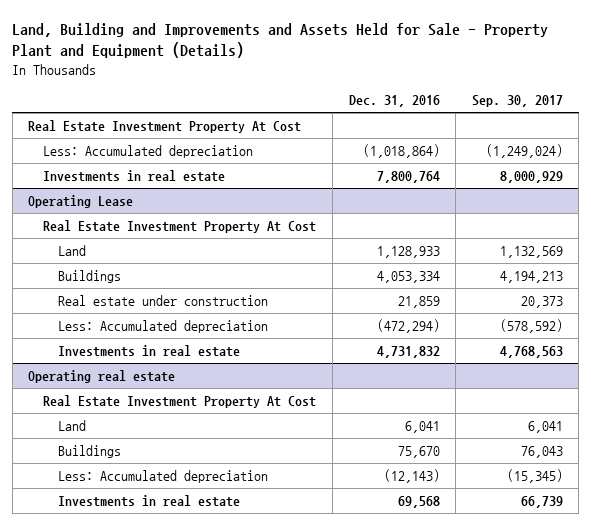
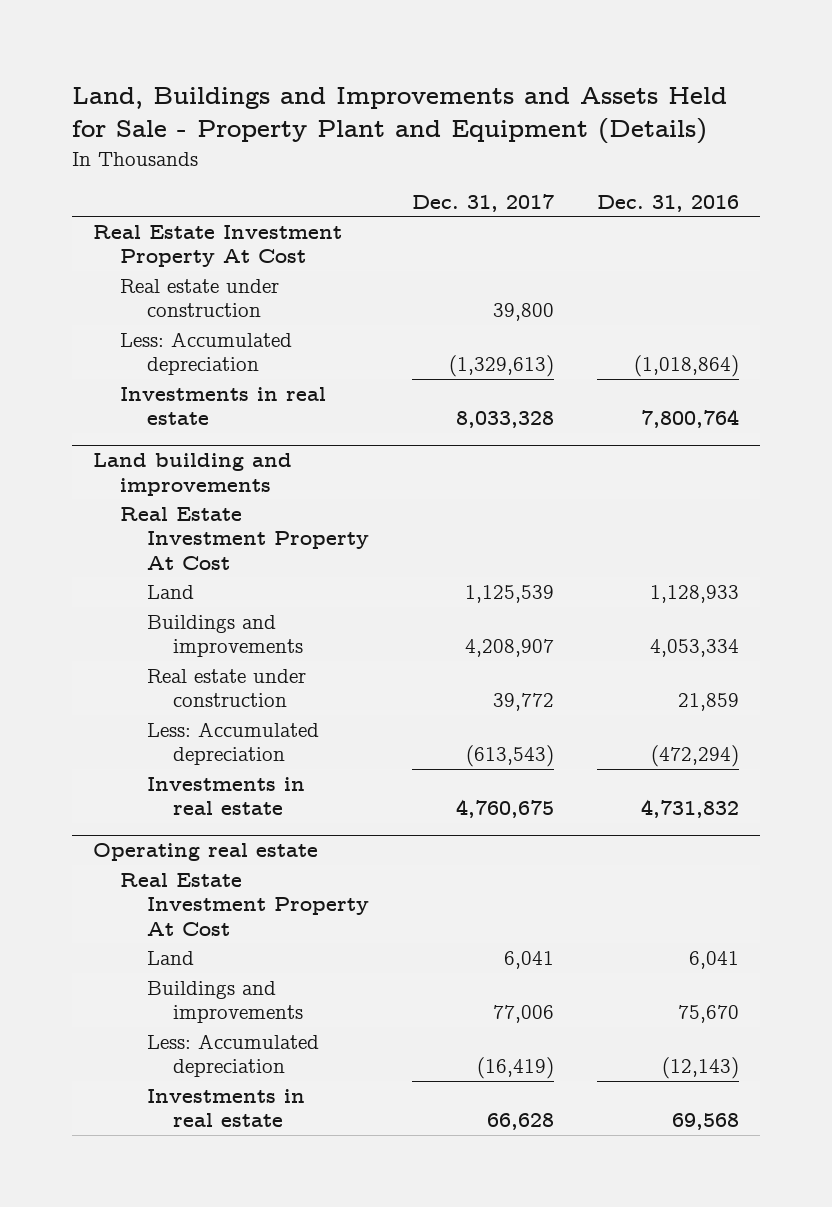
[12,22,549,59] Land, Building and Improvements and Assets Held for Sale - Property Plant and Equipment (Details) -> [71,87,727,145] Land, Buildings and Improvements and Assets Held for Sale - Property Plant and Equipment (Details)
[471,95,563,108] Sep. 30, 2017 -> none
none -> [411,193,554,212] Dec. 31, 2017
none -> [119,279,279,318] Real estate under construction
[28,194,134,208] Operating Lease -> [93,453,293,496] Land building and improvements
[58,269,122,283] Buildings -> [146,615,304,658] Buildings and improvements
[58,444,122,458] Buildings -> [146,981,304,1024] Buildings and improvements

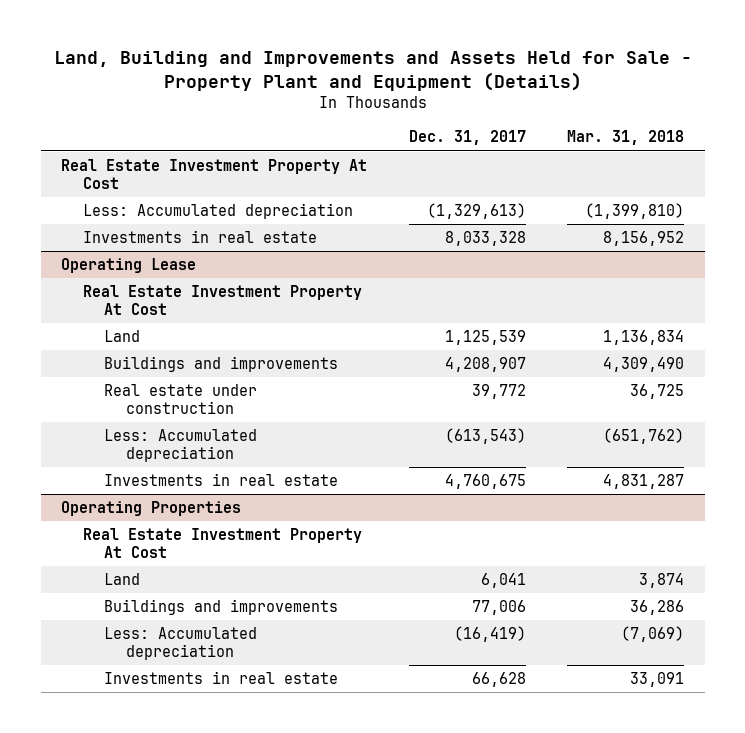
[71,87,727,145] Land, Buildings and Improvements and Assets Held for Sale - Property Plant and Equipment (Details) -> [53,51,692,91] Land, Building and Improvements and Assets Held for Sale - Property Plant and Equipment (Details)
[596,194,739,212] Dec. 31, 2016 -> none
none -> [567,130,685,146] Mar. 31, 2018
[119,279,279,318] Real estate under construction -> none
[93,453,293,496] Land building and improvements -> [61,258,197,274] Operating Lease
[93,843,319,862] Operating real estate -> [61,501,242,517] Operating Properties

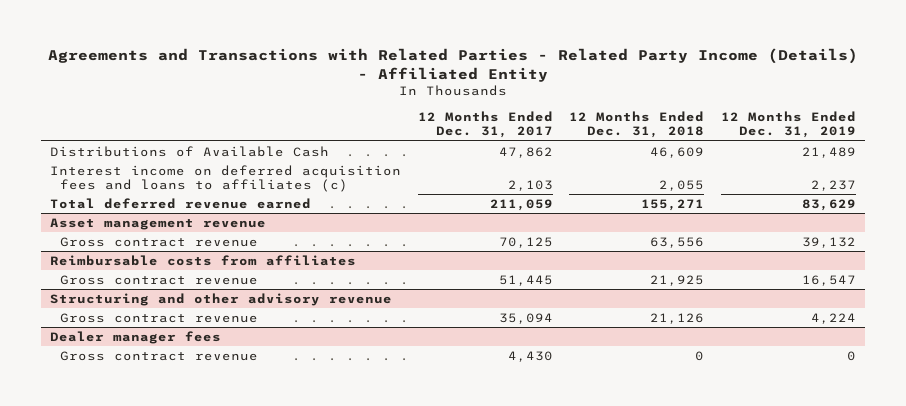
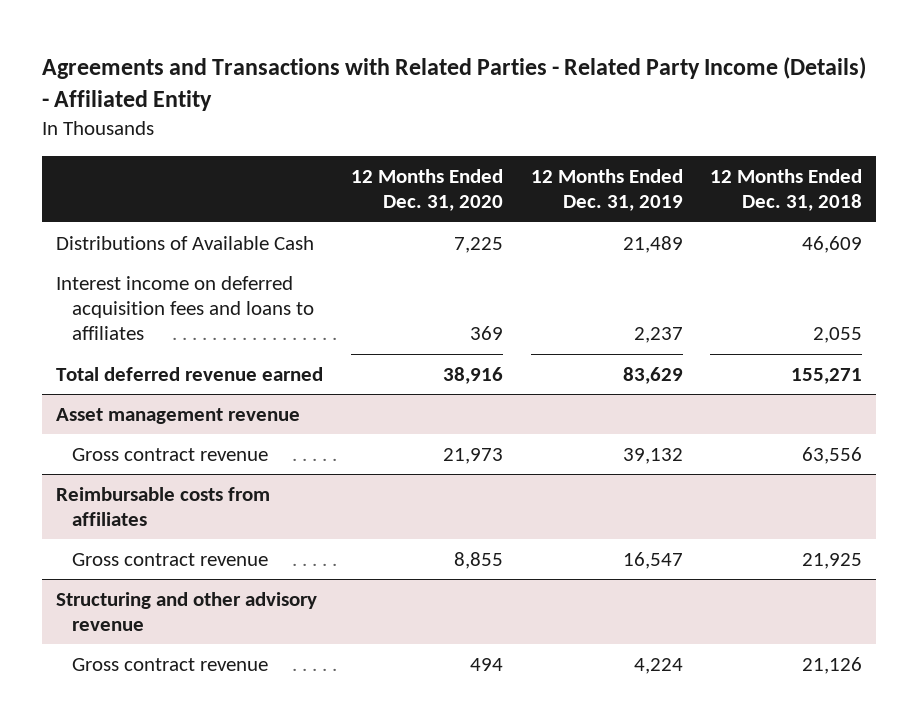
[417,110,553,139] 12 Months Ended Dec. 31, 2017 -> none
none -> [350,169,503,212] 12 Months Ended Dec. 31, 2020
[49,164,401,193] Interest income on deferred acquisition fees and loans to affiliates (c) -> [56,275,315,341] Interest income on deferred acquisition fees and loans to affiliates
[49,330,221,344] Dealer manager fees -> none
[60,350,259,361] Gross contract revenue -> none

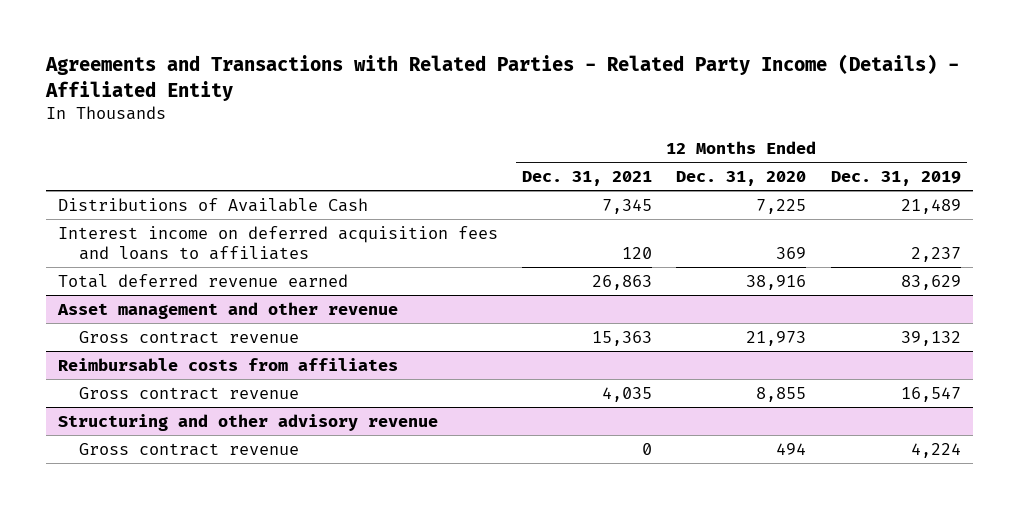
[710,169,863,212] 12 Months Ended Dec. 31, 2018 -> none
none -> [522,171,653,187] Dec. 31, 2021
[56,407,301,424] Asset management revenue -> [57,301,399,319] Asset management and other revenue

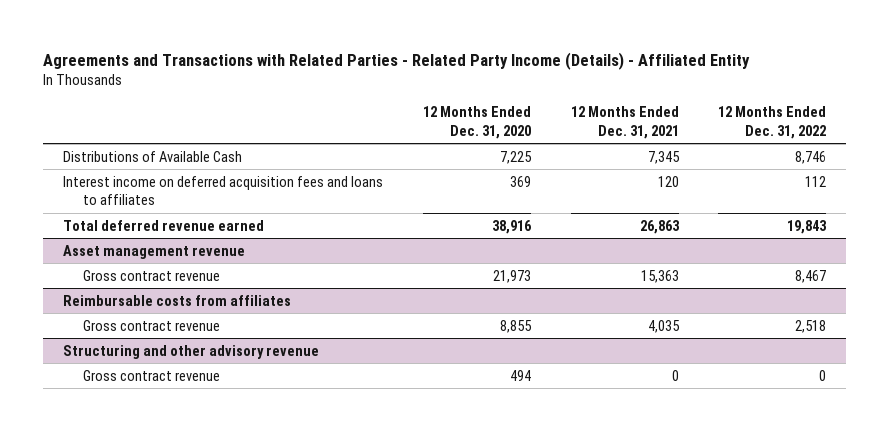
[830,171,961,187] Dec. 31, 2019 -> none
none -> [718,106,827,139] 12 Months Ended Dec. 31, 2022
[57,301,399,319] Asset management and other revenue -> [63,244,246,259] Asset management revenue

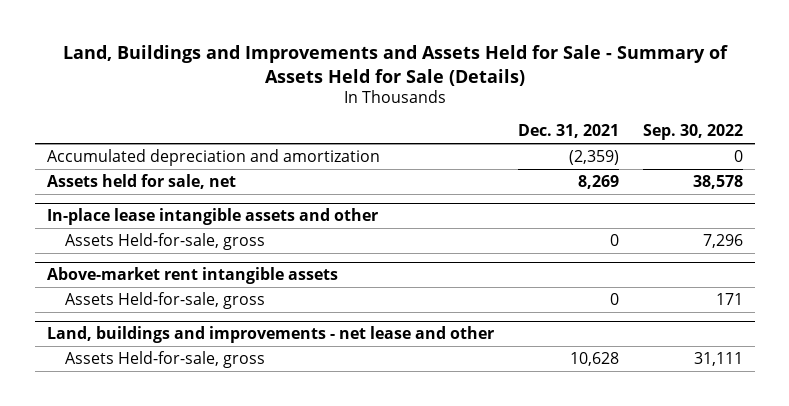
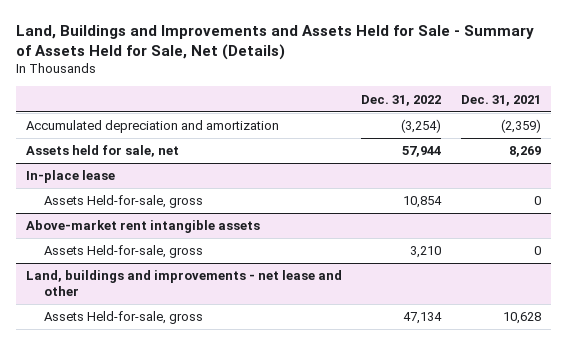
[62,44,728,86] Land, Buildings and Improvements and Assets Held for Sale - Summary of Assets Held for Sale (Details) -> [15,24,534,60] Land, Buildings and Improvements and Assets Held for Sale - Summary of Assets Held for Sale, Net (Details)
[642,124,743,141] Sep. 30, 2022 -> none
none -> [361,94,442,106] Dec. 31, 2022
[46,207,378,225] In-place lease intangible assets and other -> [25,170,115,184] In-place lease

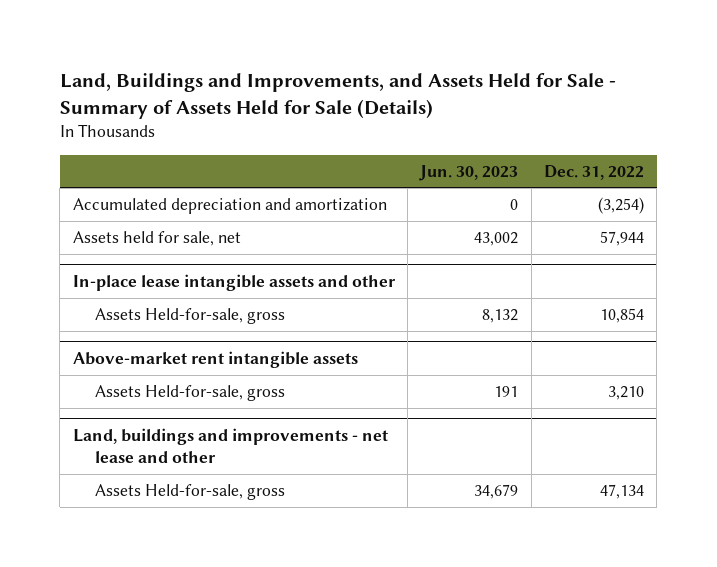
[15,24,534,60] Land, Buildings and Improvements and Assets Held for Sale - Summary of Assets Held for Sale, Net (Details) -> [59,72,616,119] Land, Buildings and Improvements, and Assets Held for Sale - Summary of Assets Held for Sale (Details)
[461,94,542,106] Dec. 31, 2021 -> none
none -> [419,164,519,181] Jun. 30, 2023
[25,170,115,184] In-place lease -> [72,273,396,291] In-place lease intangible assets and other

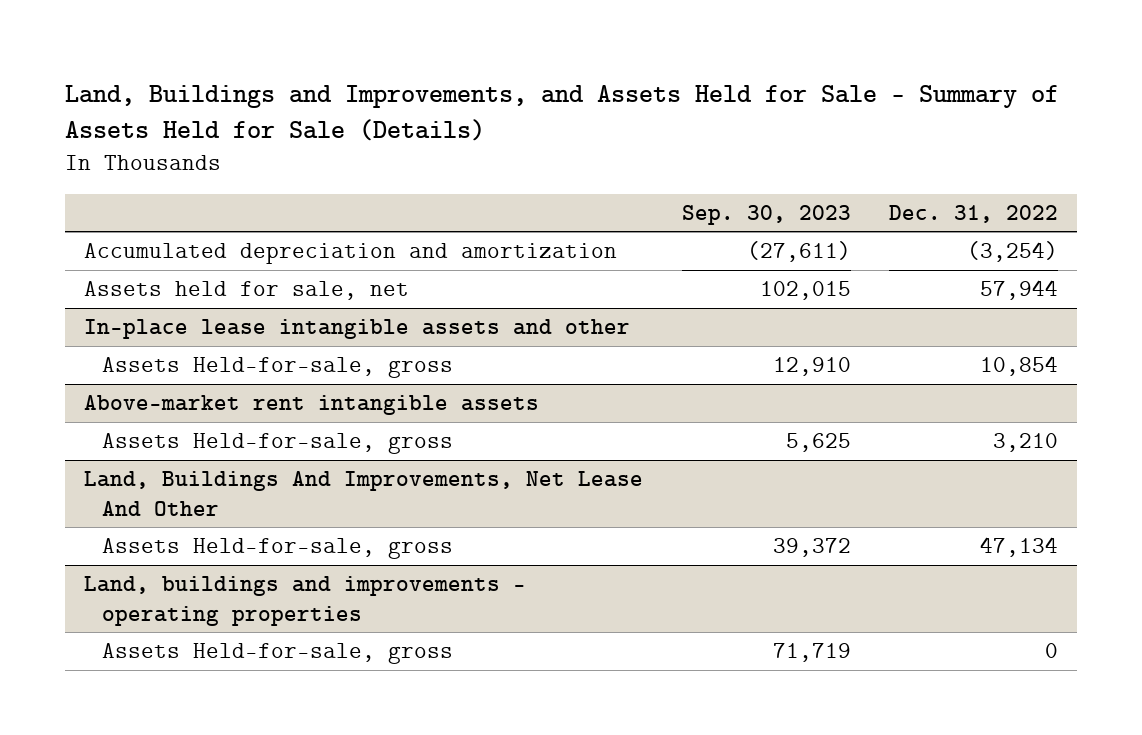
[419,164,519,181] Jun. 30, 2023 -> none
none -> [681,204,851,225] Sep. 30, 2023
[72,427,388,463] Land, buildings and improvements - net lease and other -> [84,471,644,516] Land, Buildings And Improvements, Net Lease And Other
none -> [84,576,527,626] Land, buildings and improvements - operating properties
none -> [102,643,454,665] Assets Held-for-sale, gross

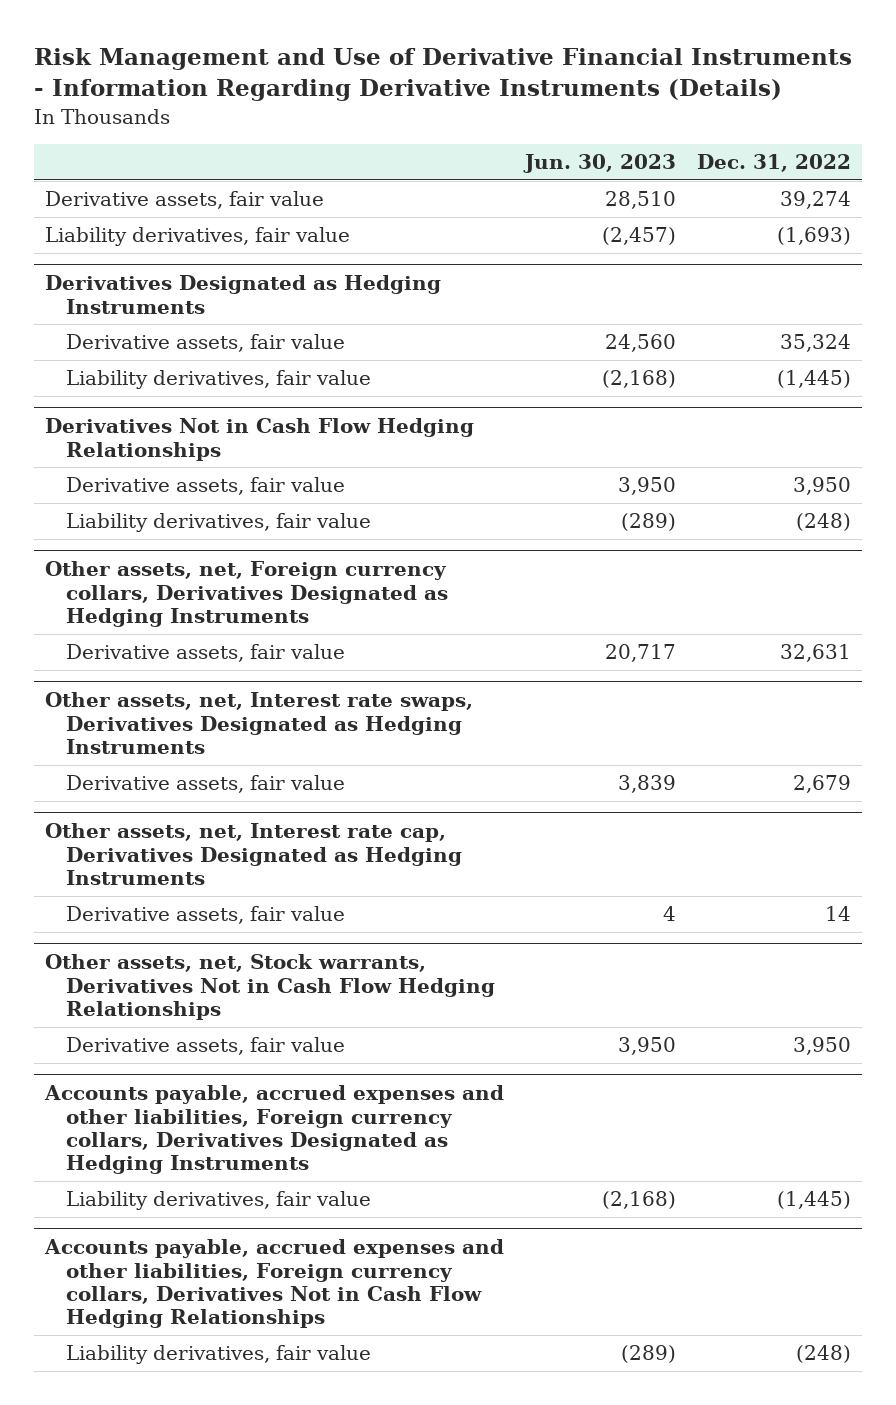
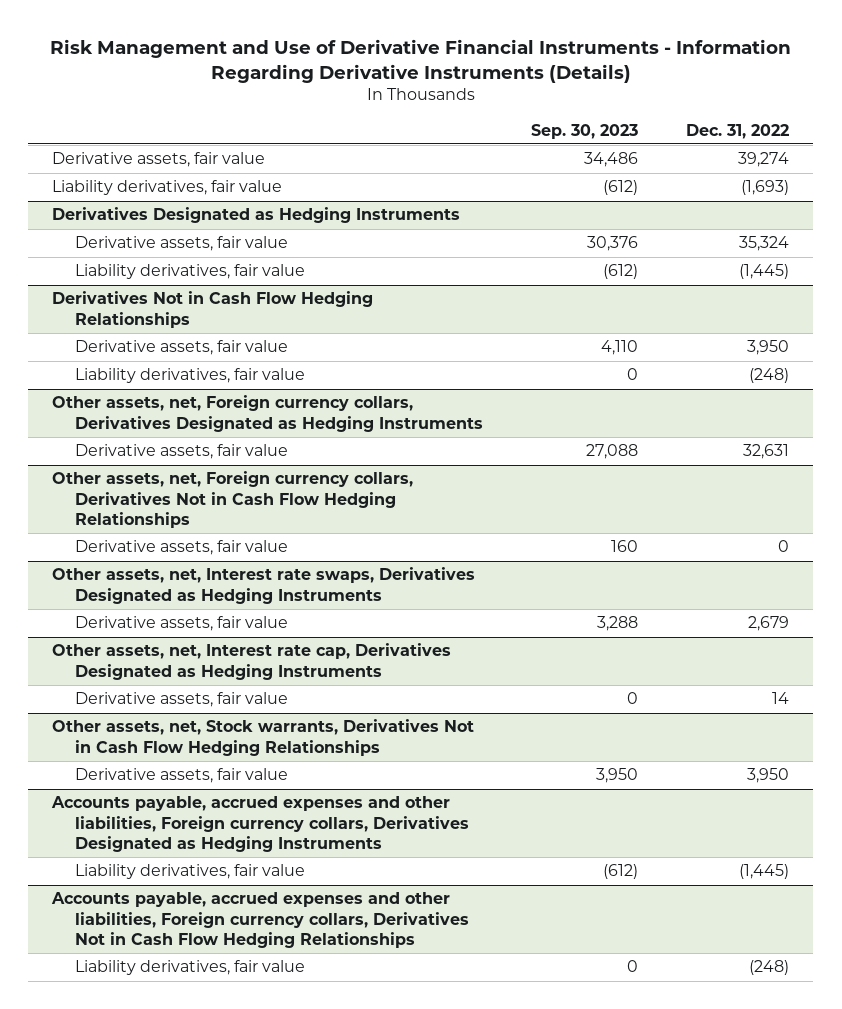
[522,154,676,174] Jun. 30, 2023 -> none
none -> [531,123,639,139] Sep. 30, 2023
none -> [52,471,414,529] Other assets, net, Foreign currency collars, Derivatives Not in Cash Flow Hedging Relationships
none -> [75,540,289,556] Derivative assets, fair value

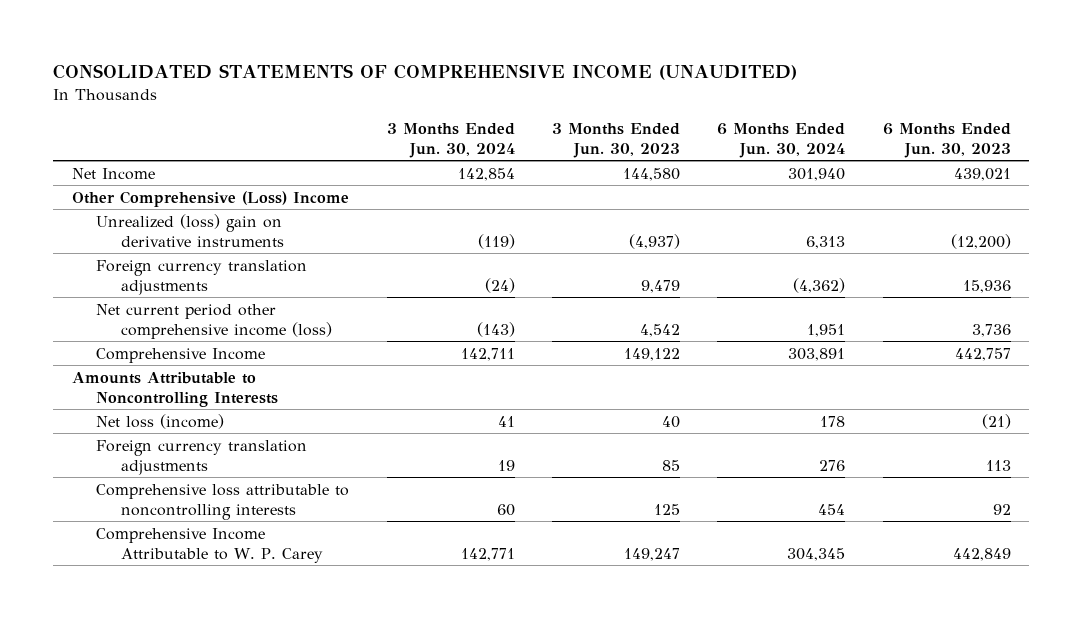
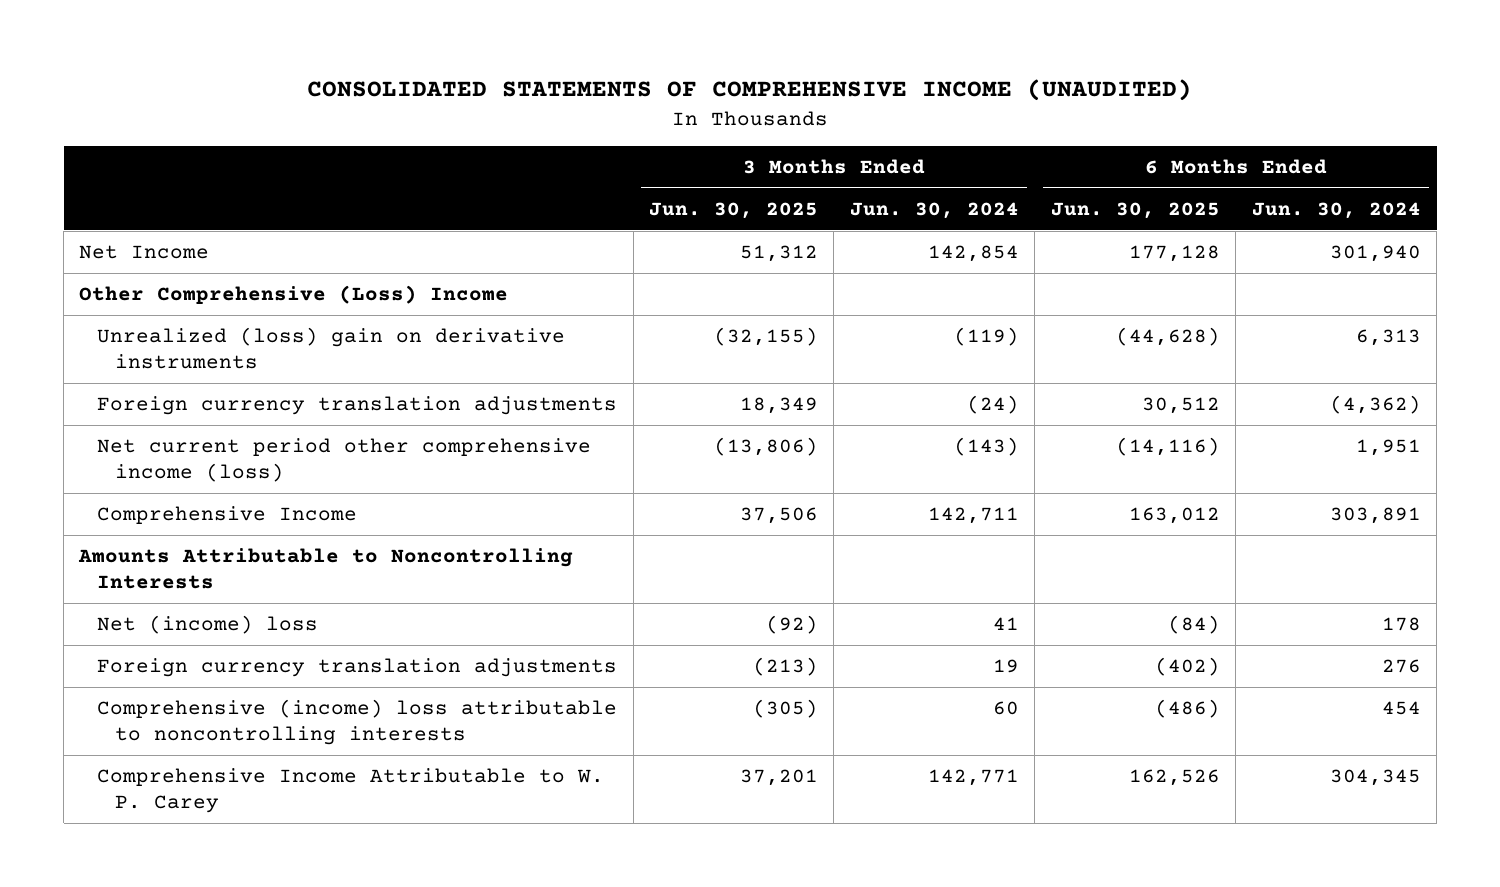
[551,122,680,158] 3 Months Ended Jun. 30, 2023 -> none
[882,122,1011,158] 6 Months Ended Jun. 30, 2023 -> none
none -> [649,201,819,219] Jun. 30, 2025
none -> [1050,201,1220,219] Jun. 30, 2025
[96,413,225,429] Net loss (income) -> [97,615,319,635] Net (income) loss
[96,483,350,520] Comprehensive loss attributable to noncontrolling interests -> [97,699,618,745] Comprehensive (income) loss attributable to noncontrolling interests

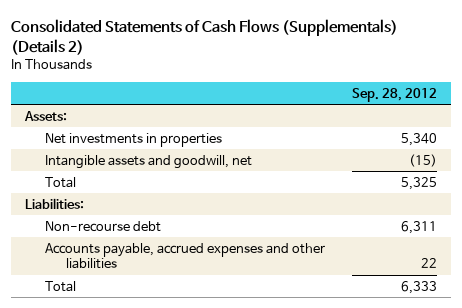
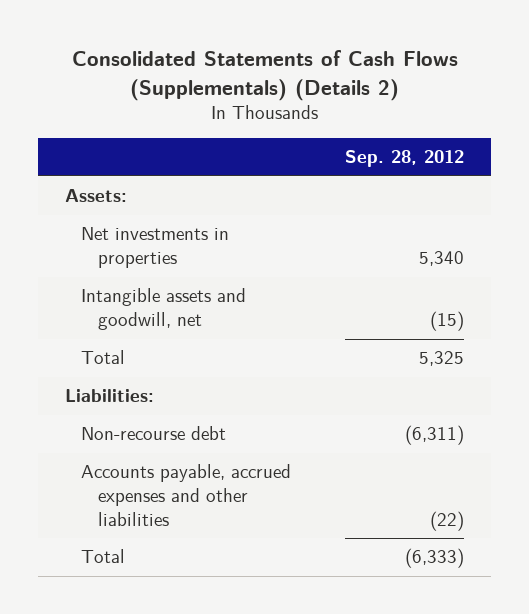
[401,220,438,234] 6,311 -> [405,425,465,446] (6,311)
[421,258,438,269] 22 -> [430,510,465,531] (22)
[401,280,438,294] 6,333 -> [405,548,465,569] (6,333)

